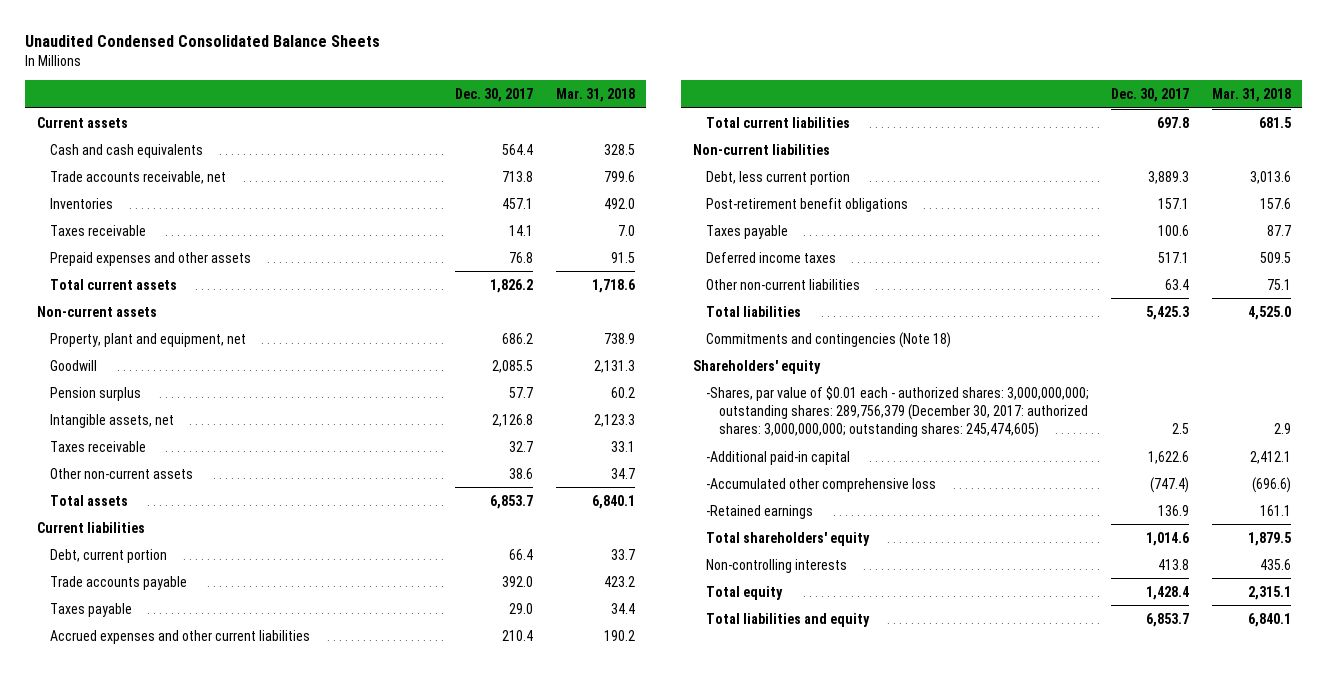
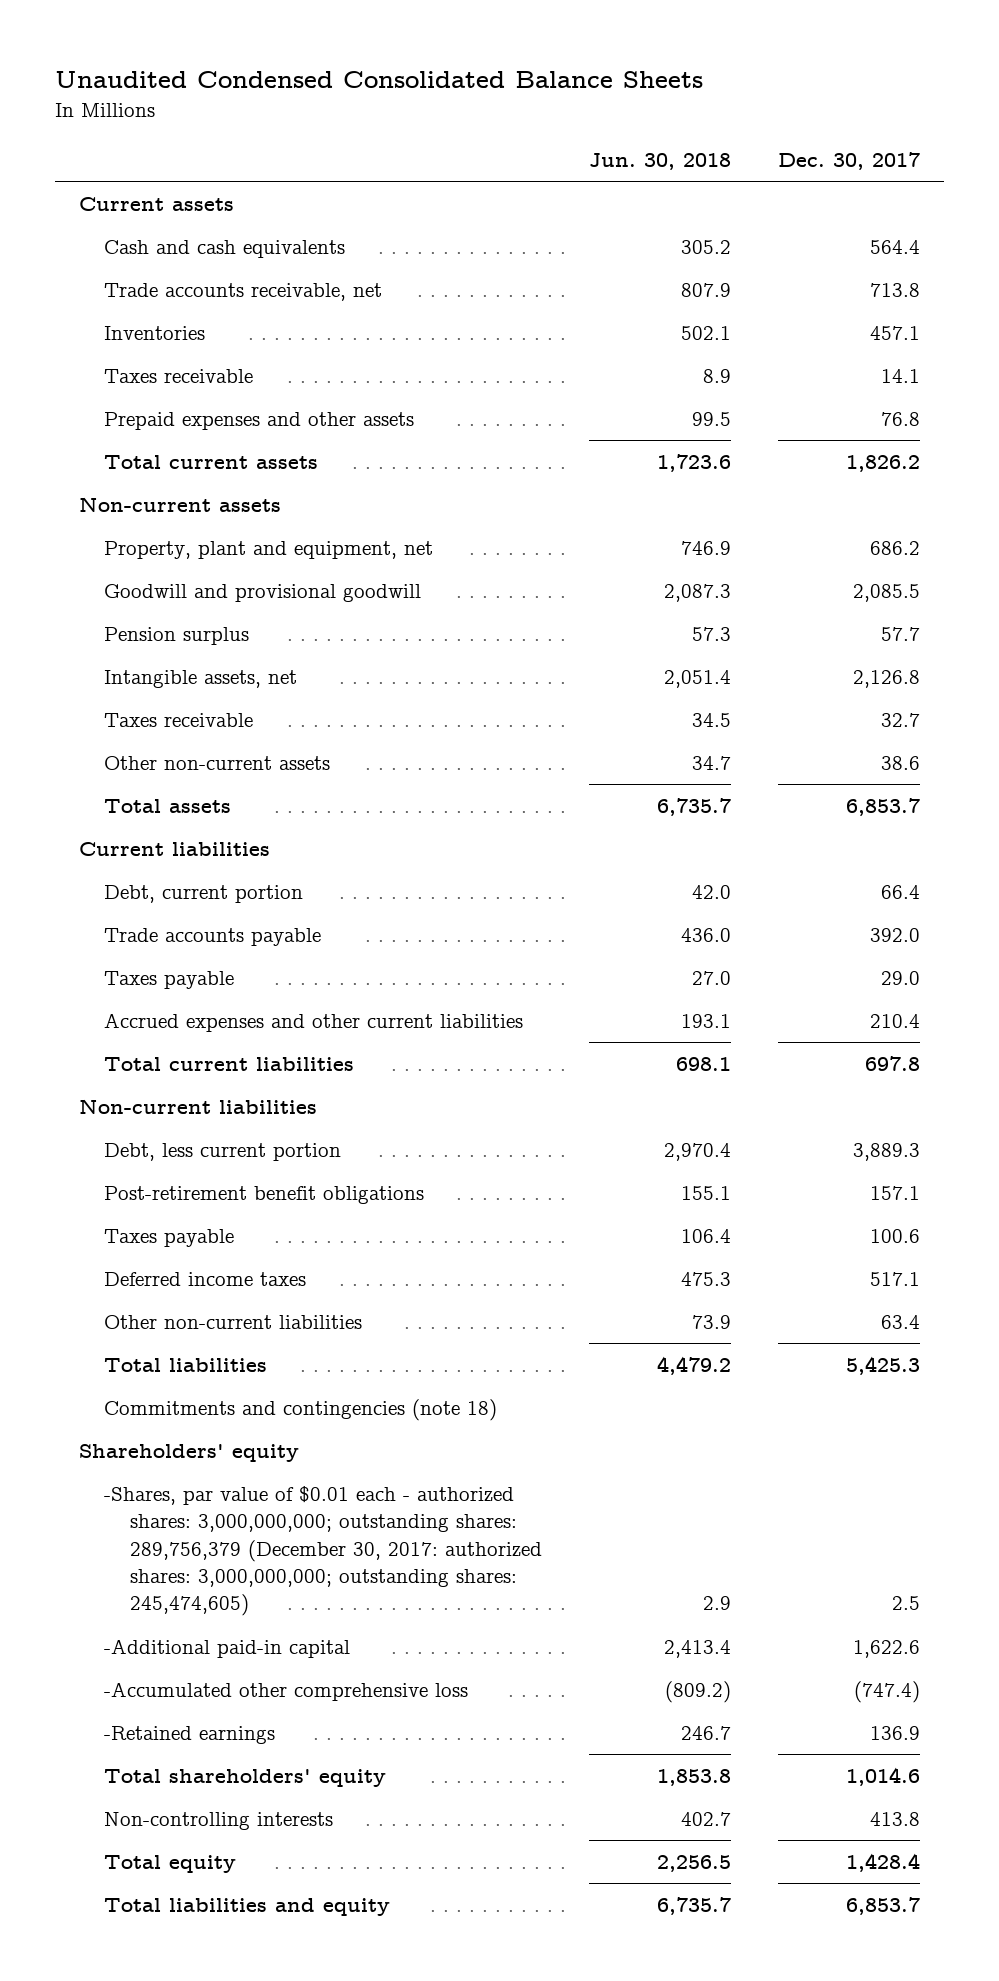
[555,88,635,103] Mar. 31, 2018 -> none
none -> [589,153,732,171] Jun. 30, 2018
[49,359,97,371] Goodwill -> [104,583,422,602] Goodwill and provisional goodwill
[705,331,951,348] Commitments and contingencies (Note 18) -> [104,1398,498,1421] Commitments and contingencies (note 18)

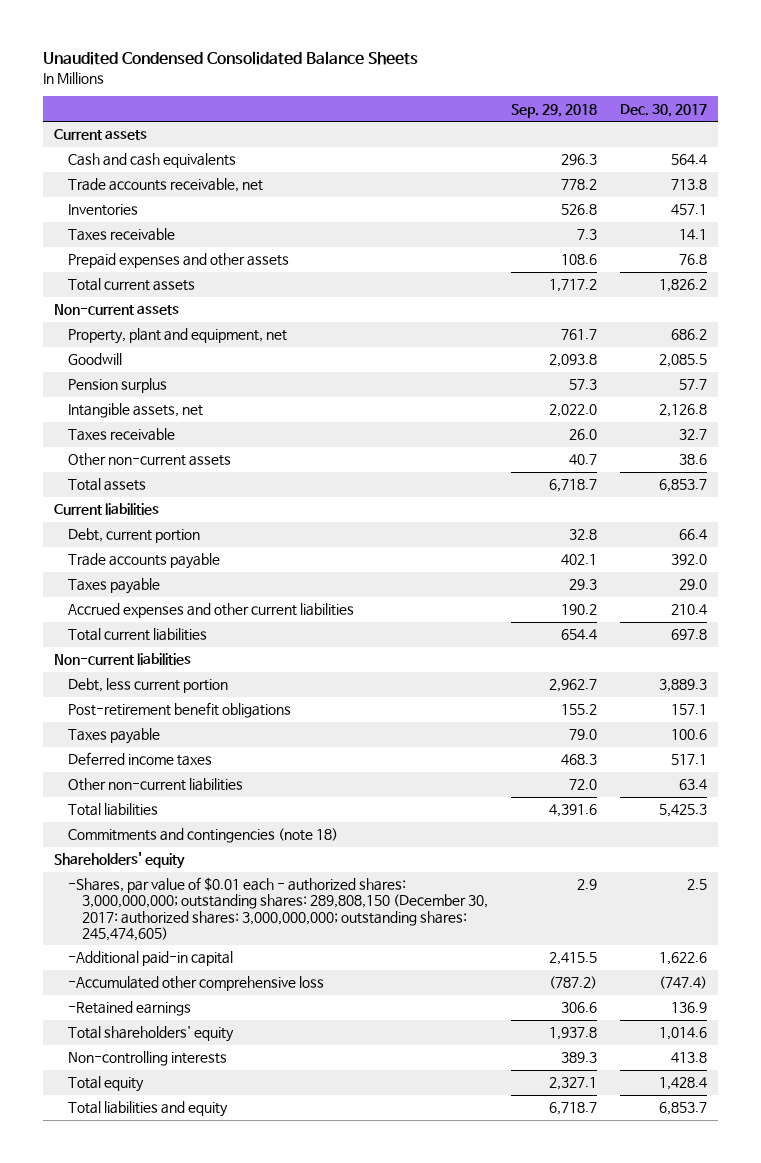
[589,153,732,171] Jun. 30, 2018 -> none
none -> [510,103,597,118] Sep. 29, 2018
[104,583,422,602] Goodwill and provisional goodwill -> [68,353,123,366] Goodwill
[104,1485,542,1617] -Shares, par value of $0.01 each - authorized shares: 3,000,000,000; outstanding shares: 289,756,379 (December 30, 2017: authorized shares: 3,000,000,000; outstanding shares: 245,474,605) -> [68,877,488,941] -Shares, par value of $0.01 each - authorized shares: 3,000,000,000; outstanding shares: 289,808,150 (December 30, 2017: authorized shares: 3,000,000,000; outstanding shares: 245,474,605)

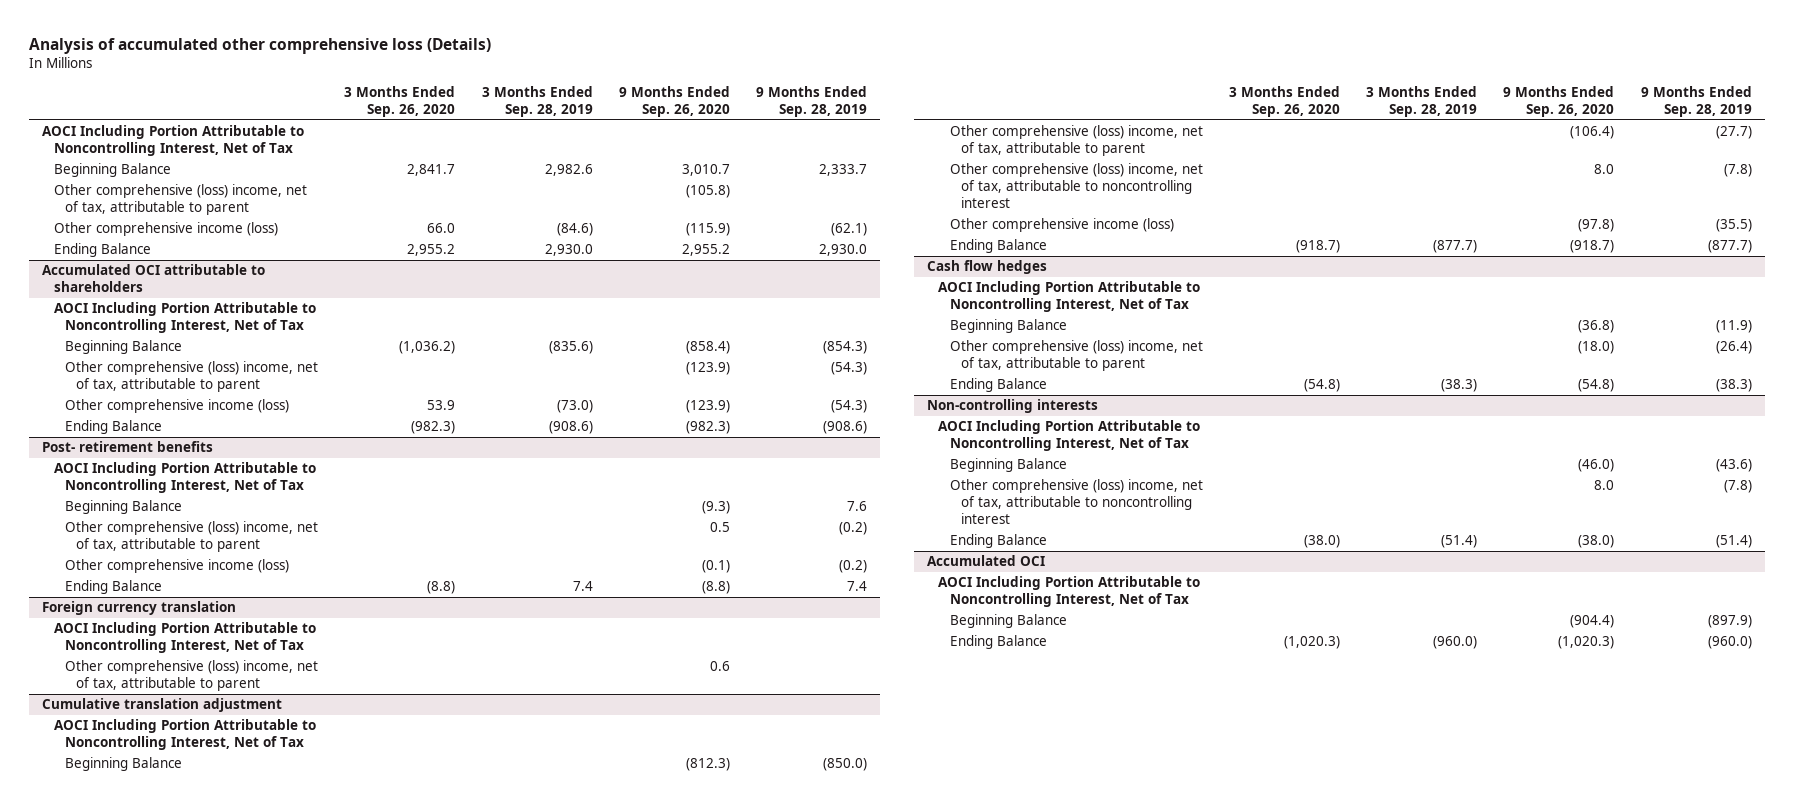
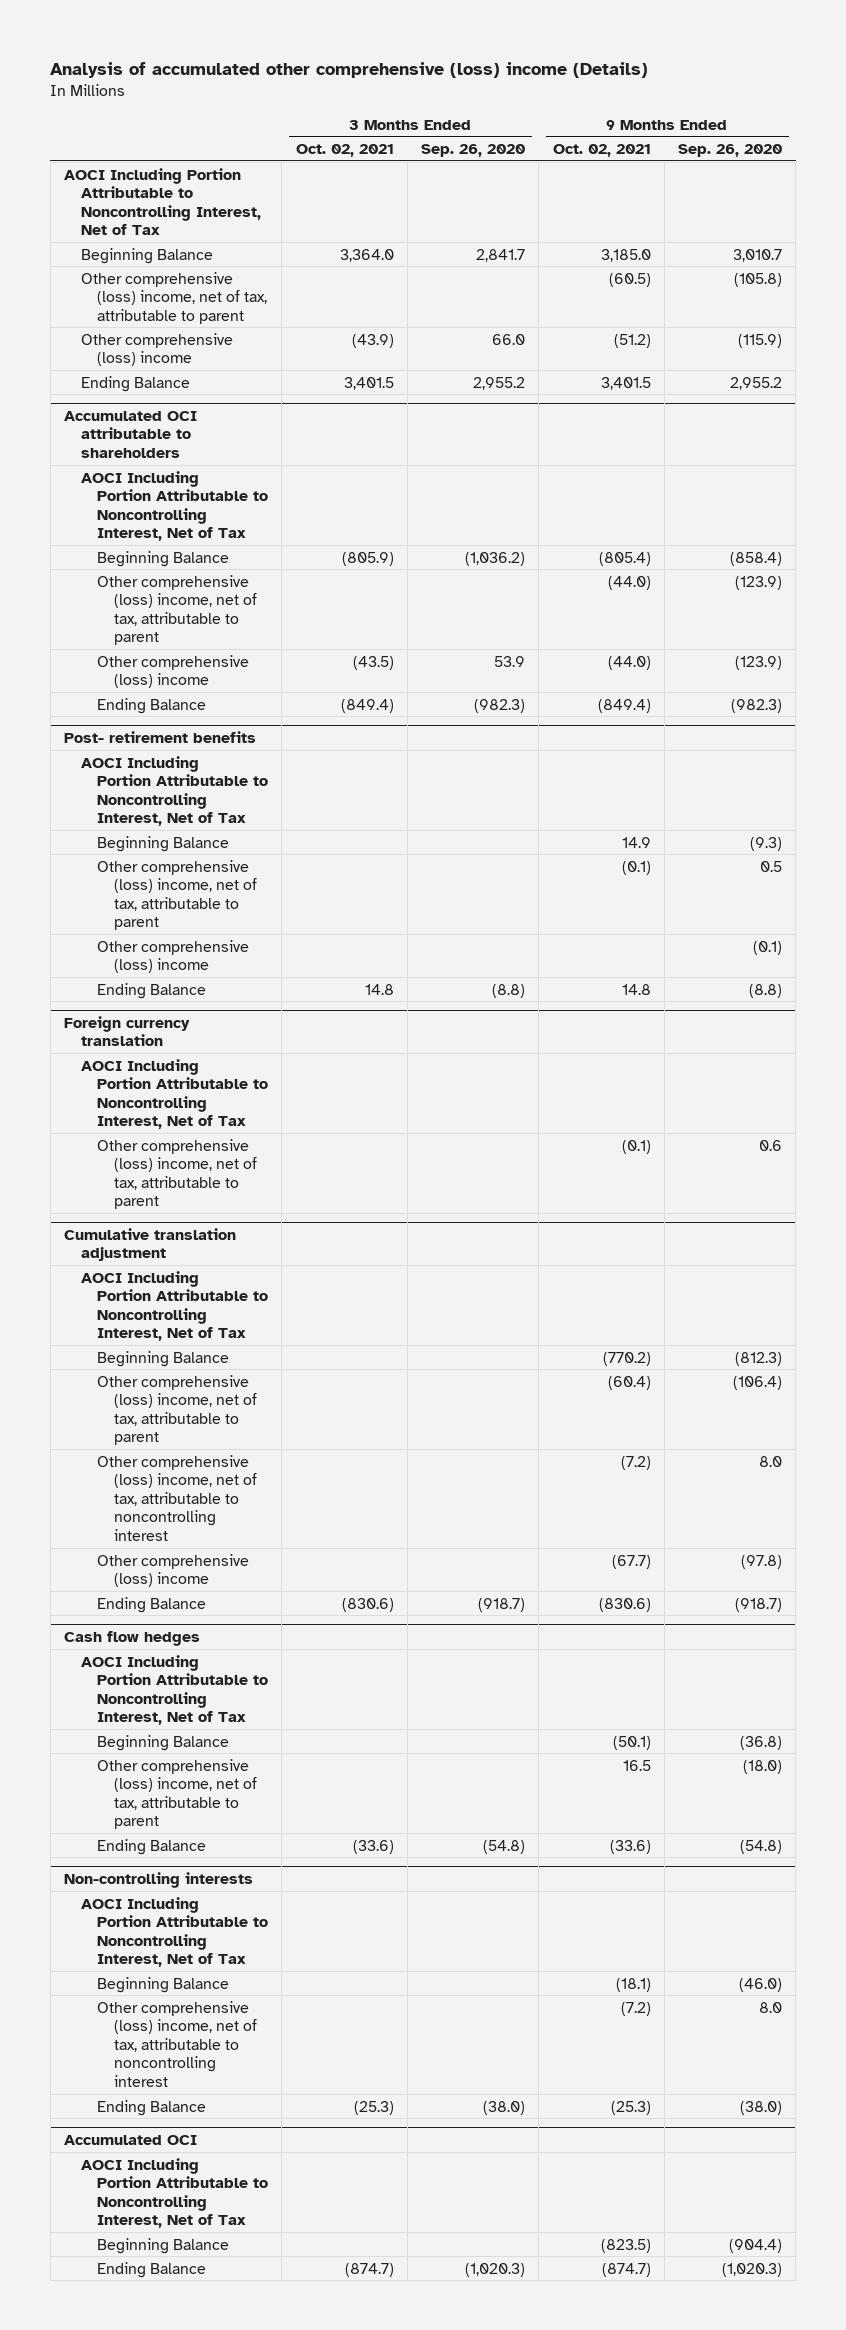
[29,38,492,55] Analysis of accumulated other comprehensive loss (Details) -> [50,62,649,79] Analysis of accumulated other comprehensive (loss) income (Details)
[481,86,593,117] 3 Months Ended Sep. 28, 2019 -> none
[756,86,868,117] 9 Months Ended Sep. 28, 2019 -> none
none -> [295,144,394,158] Oct. 02, 2021
none -> [552,144,651,158] Oct. 02, 2021
[53,222,278,237] Other comprehensive income (loss) -> [80,332,233,367] Other comprehensive (loss) income
[64,399,289,414] Other comprehensive income (loss) -> [97,654,250,689] Other comprehensive (loss) income
[64,559,289,574] Other comprehensive income (loss) -> [97,939,250,974] Other comprehensive (loss) income
[949,218,1174,233] Other comprehensive income (loss) -> [97,1553,250,1588] Other comprehensive (loss) income

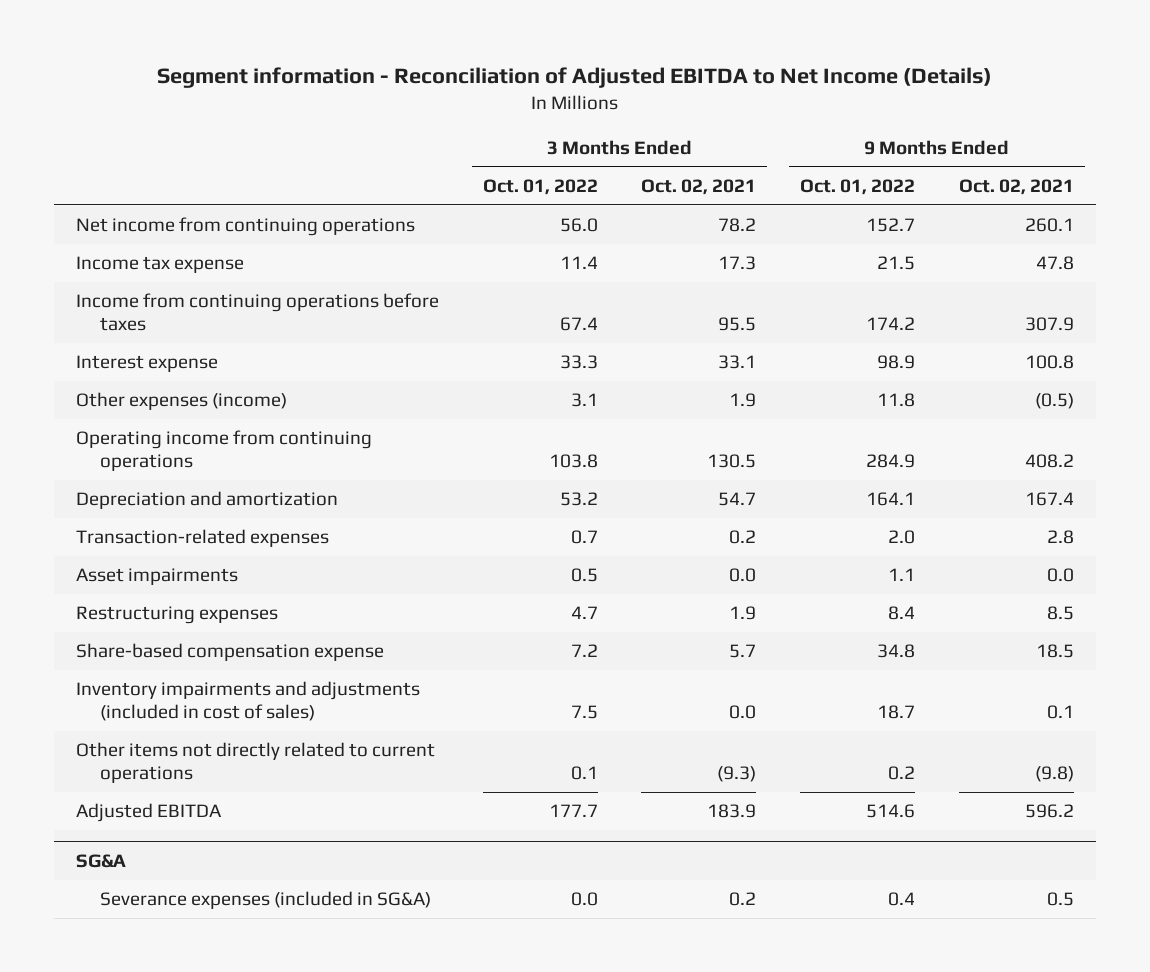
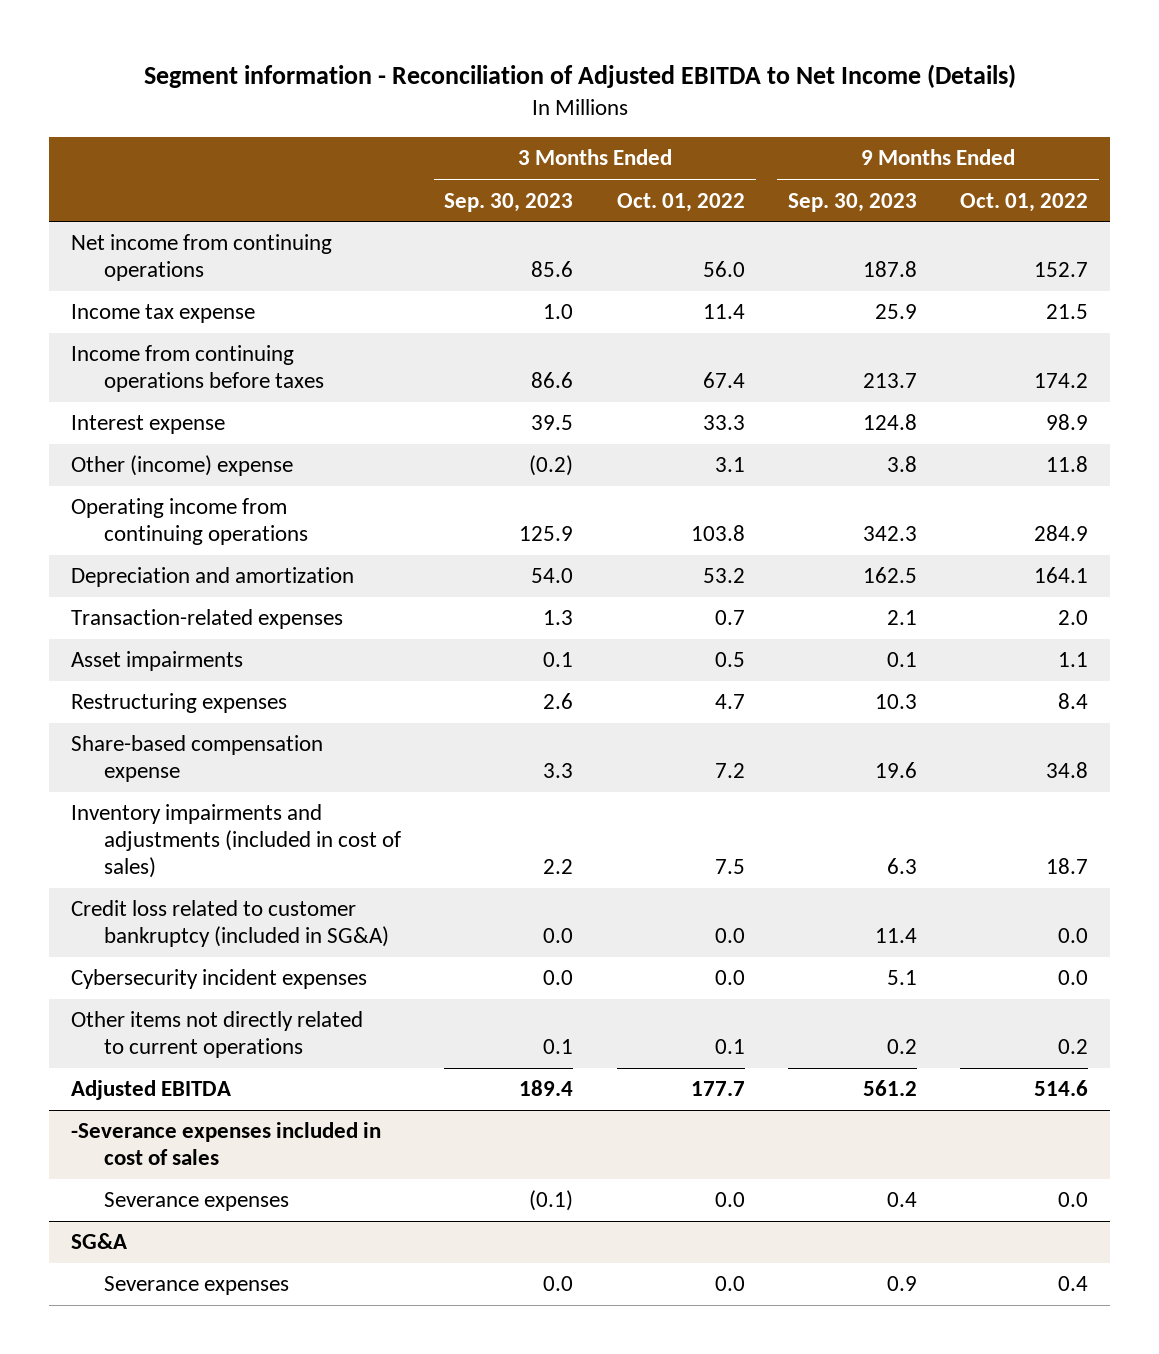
[641,178,757,195] Oct. 02, 2021 -> none
[959,178,1075,195] Oct. 02, 2021 -> none
none -> [444,192,574,212] Sep. 30, 2023
none -> [788,192,918,212] Sep. 30, 2023
[75,392,287,411] Other expenses (income) -> [71,455,294,477] Other (income) expense
none -> [71,900,390,948] Credit loss related to customer bankruptcy (included in SG&A)
none -> [71,969,368,990] Cybersecurity incident expenses
none -> [71,1122,382,1166] -Severance expenses included in cost of sales
none -> [104,1192,290,1212] Severance expenses
[99,891,431,910] Severance expenses (included in SG&A) -> none
none -> [104,1276,290,1296] Severance expenses

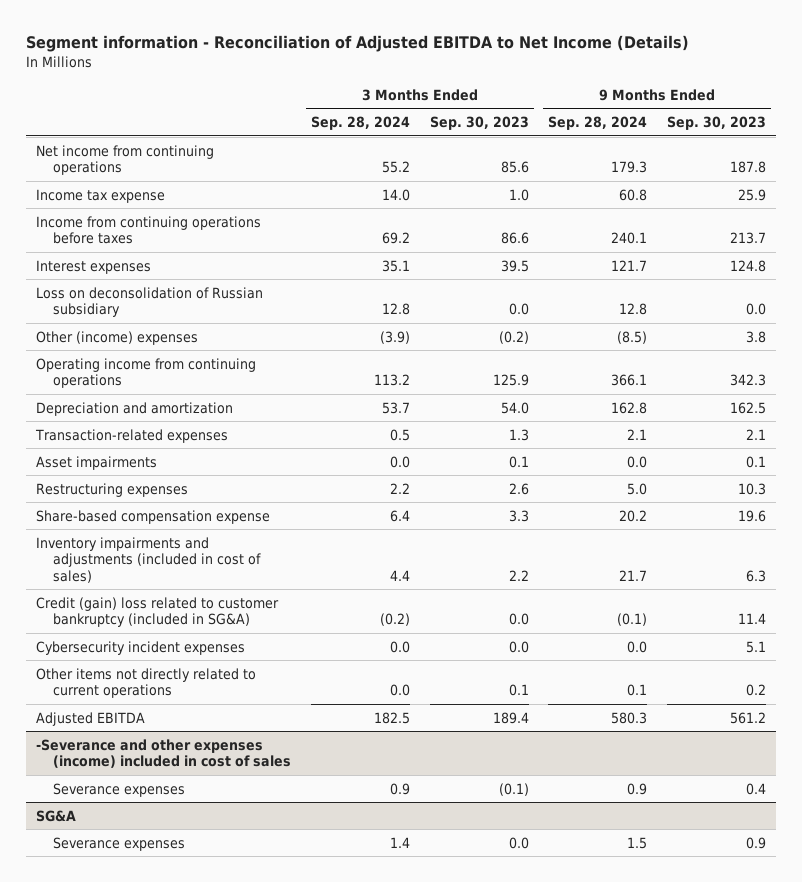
[616,192,745,212] Oct. 01, 2022 -> none
[960,192,1089,212] Oct. 01, 2022 -> none
none -> [311,116,411,131] Sep. 28, 2024
none -> [548,116,648,131] Sep. 28, 2024
[71,415,226,435] Interest expense -> [36,259,152,274] Interest expenses
none -> [36,286,264,318] Loss on deconsolidation of Russian subsidiary
[71,455,294,477] Other (income) expense -> [36,330,199,345] Other (income) expenses
[71,900,390,948] Credit loss related to customer bankruptcy (included in SG&A) -> [36,596,280,628] Credit (gain) loss related to customer bankruptcy (included in SG&A)
[71,1122,382,1166] -Severance expenses included in cost of sales -> [36,738,292,769] -Severance and other expenses (income) included in cost of sales

